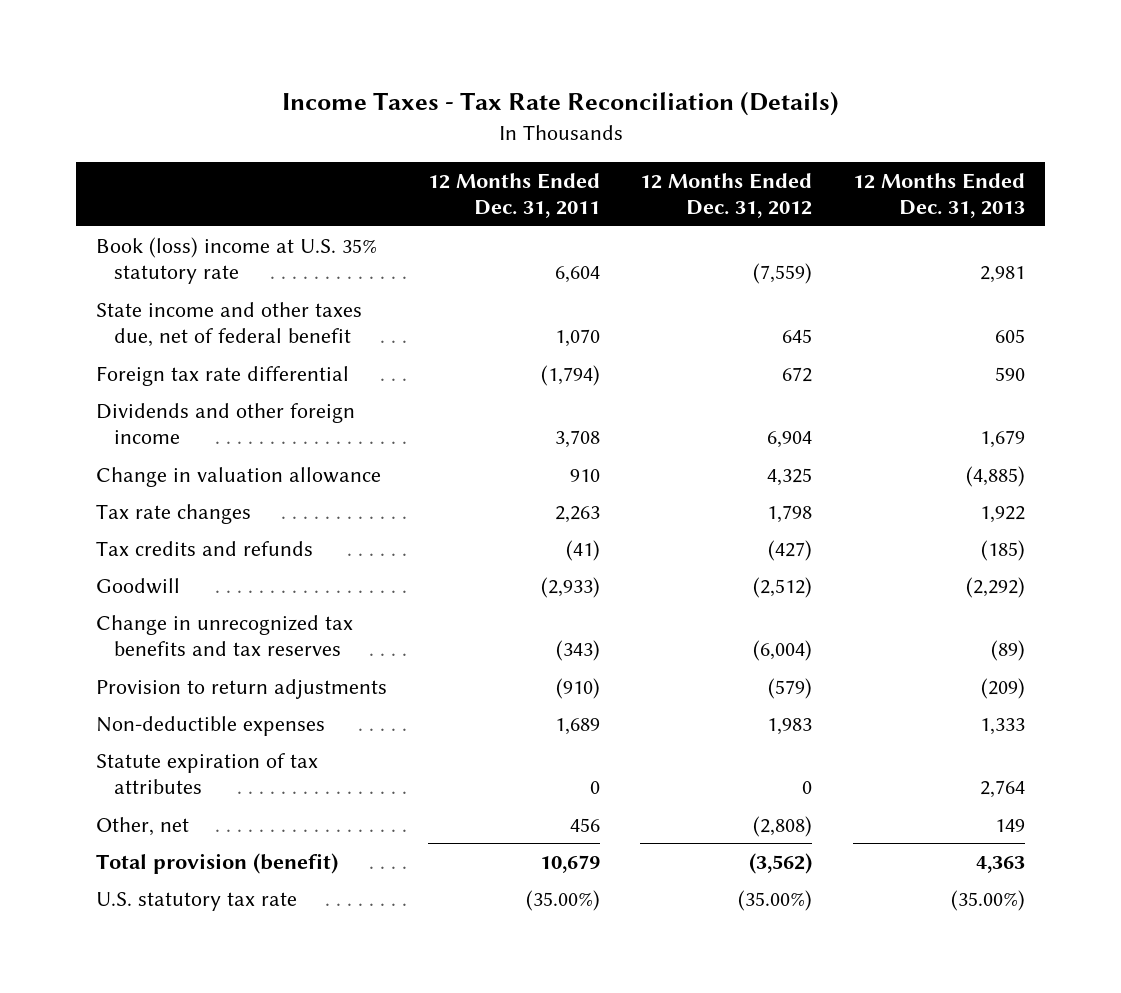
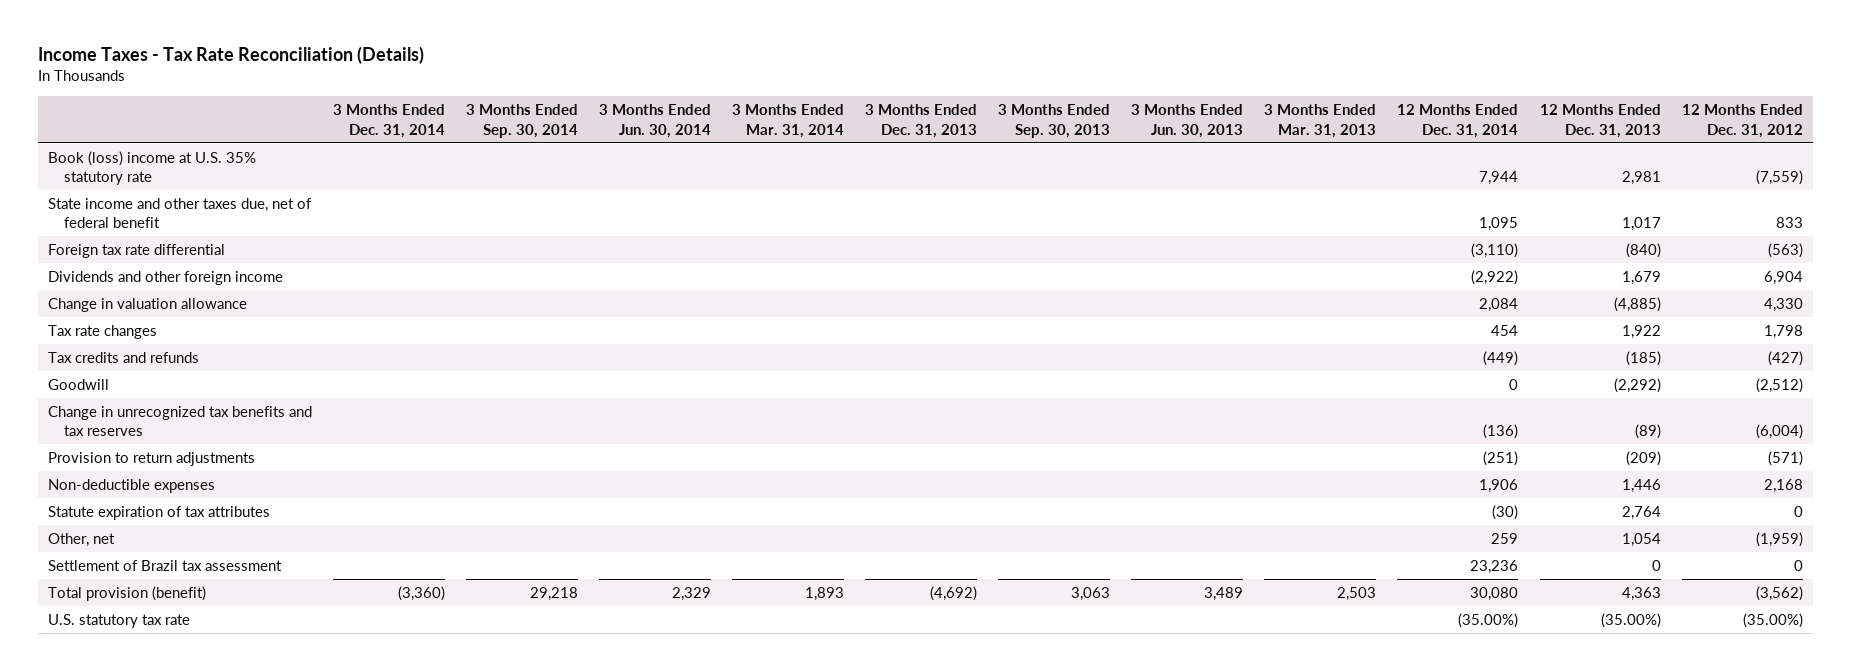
[427,173,600,219] 12 Months Ended Dec. 31, 2011 -> none
none -> [333,104,446,138] 3 Months Ended Dec. 31, 2014
none -> [466,104,579,138] 3 Months Ended Sep. 30, 2014
none -> [599,104,712,138] 3 Months Ended Jun. 30, 2014
none -> [732,104,845,138] 3 Months Ended Mar. 31, 2014
none -> [865,104,978,138] 3 Months Ended Dec. 31, 2013
none -> [998,104,1111,138] 3 Months Ended Sep. 30, 2013
none -> [1131,104,1244,138] 3 Months Ended Jun. 30, 2013
none -> [1264,104,1377,138] 3 Months Ended Mar. 31, 2013
none -> [1397,104,1519,138] 12 Months Ended Dec. 31, 2014
[782,329,813,344] 645 -> [1775,217,1803,229] 833
[995,329,1026,344] 605 -> [1621,217,1661,232] 1,017
[782,366,813,382] 672 -> [1767,242,1803,258] (563)
[995,366,1026,381] 590 -> [1625,242,1661,258] (840)
[767,467,813,486] 4,325 -> [1763,297,1803,312] 4,330
[768,677,813,699] (579) -> [1767,450,1803,466] (571)
[767,717,813,735] 1,983 -> [1763,478,1803,493] 2,168
[980,717,1026,735] 1,333 -> [1621,478,1661,493] 1,446
[753,815,813,837] (2,808) -> [1755,531,1803,547] (1,959)
[995,818,1026,832] 149 -> [1621,532,1661,547] 1,054
none -> [48,559,283,571] Settlement of Brazil tax assessment

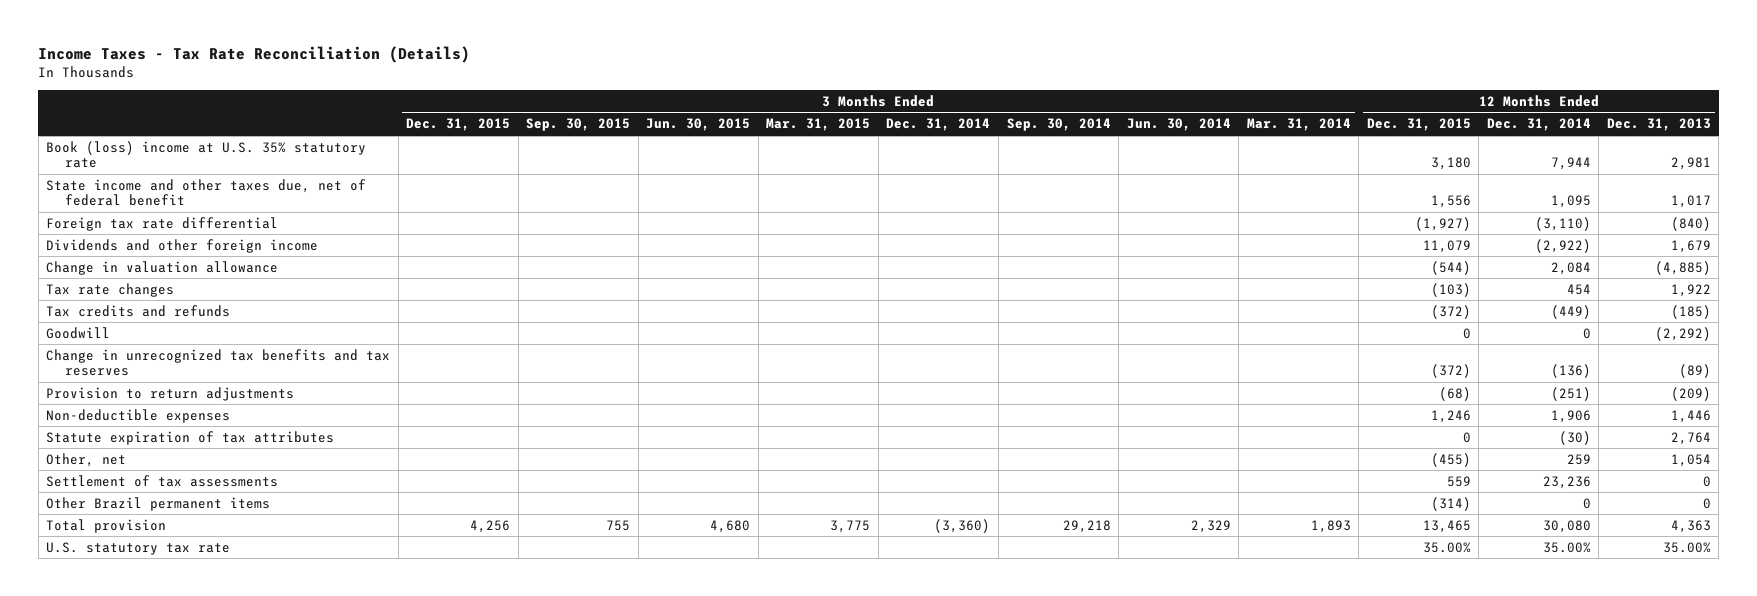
[865,104,978,138] 3 Months Ended Dec. 31, 2013 -> none
[998,104,1111,138] 3 Months Ended Sep. 30, 2013 -> none
[1131,104,1244,138] 3 Months Ended Jun. 30, 2013 -> none
[1264,104,1377,138] 3 Months Ended Mar. 31, 2013 -> none
[1681,104,1803,138] 12 Months Ended Dec. 31, 2012 -> none
none -> [406,118,511,132] Dec. 31, 2015
none -> [526,118,631,132] Sep. 30, 2015
none -> [646,118,751,132] Jun. 30, 2015
none -> [766,118,871,132] Mar. 31, 2015
none -> [1366,118,1471,132] Dec. 31, 2015
[48,559,283,571] Settlement of Brazil tax assessment -> [46,474,279,487] Settlement of tax assessments
none -> [46,496,271,511] Other Brazil permanent items
[48,585,207,601] Total provision (benefit) -> [46,518,167,533] Total provision
[1458,612,1519,628] (35.00%) -> [1542,541,1591,553] 35.00%
[1600,612,1661,628] (35.00%) -> [1662,541,1711,553] 35.00%

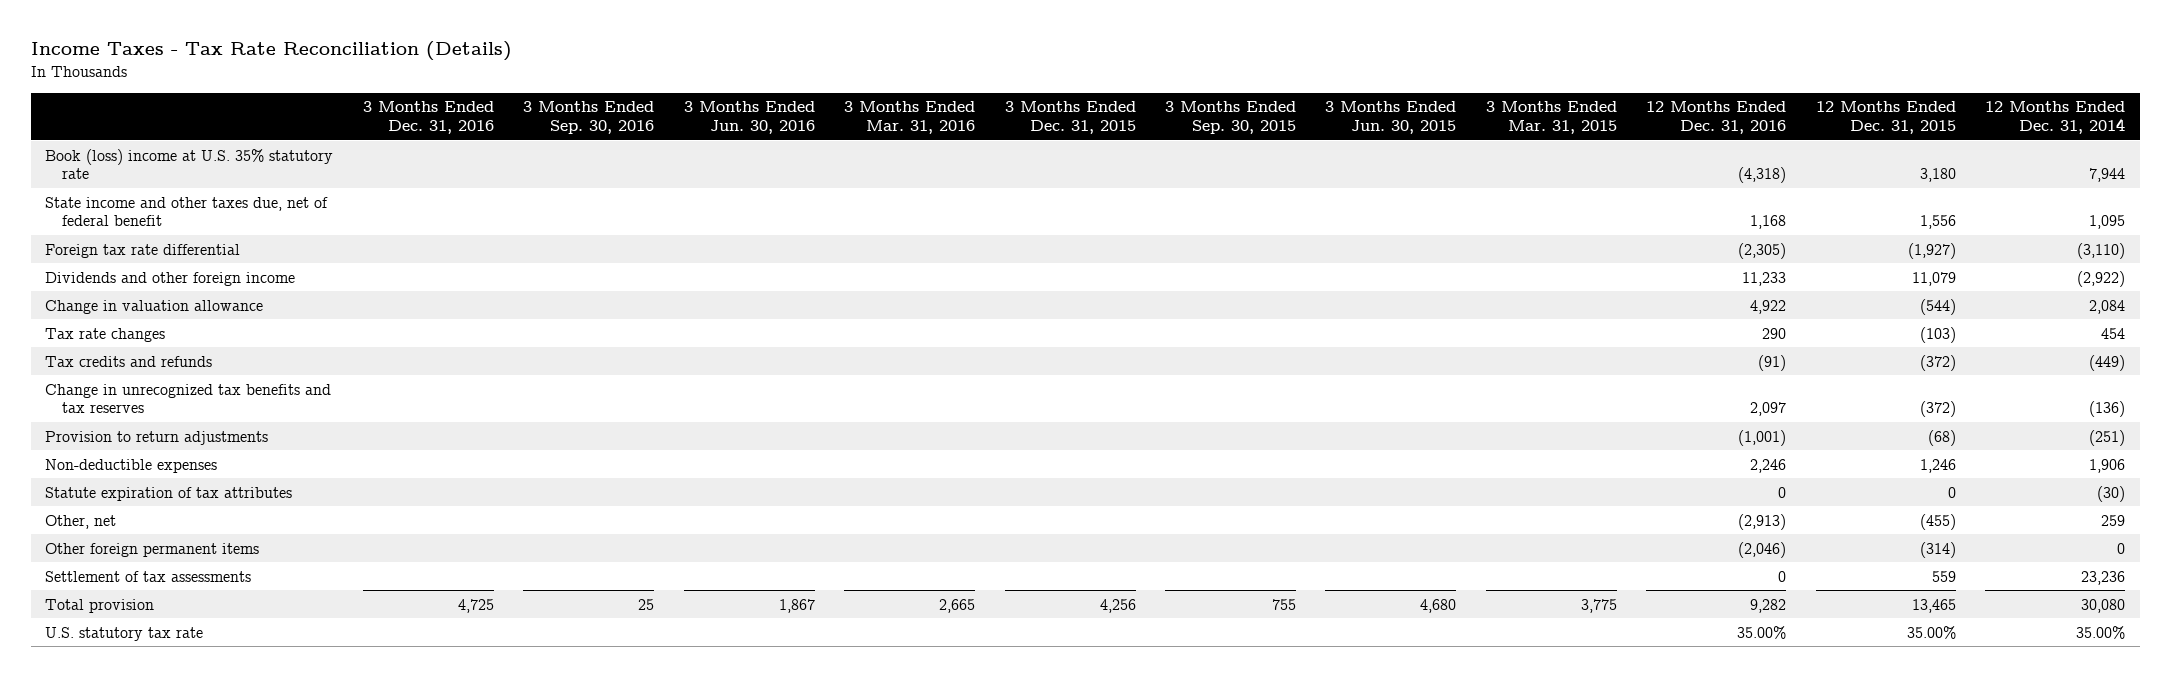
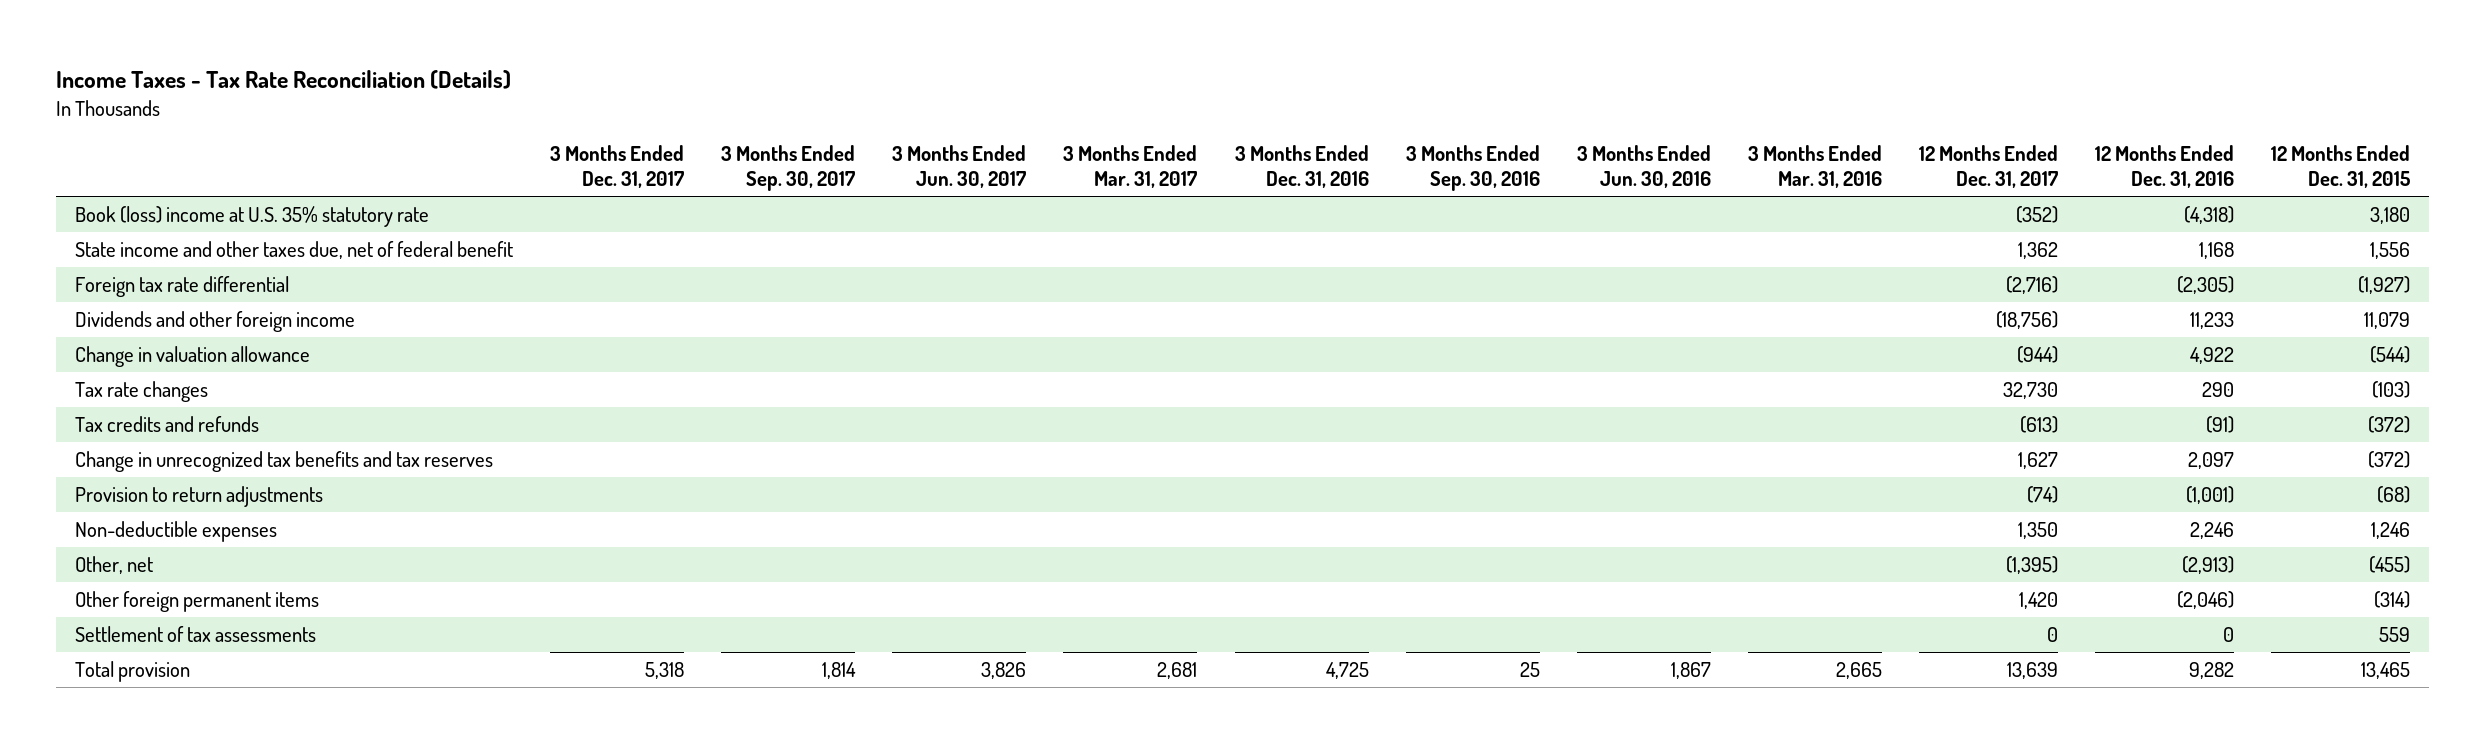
[1004,101,1136,135] 3 Months Ended Dec. 31, 2015 -> none
[1165,101,1297,135] 3 Months Ended Sep. 30, 2015 -> none
[1325,101,1457,135] 3 Months Ended Jun. 30, 2015 -> none
[1485,101,1617,135] 3 Months Ended Mar. 31, 2015 -> none
[1985,101,2126,135] 12 Months Ended Dec. 31, 2014 -> none
none -> [550,145,685,189] 3 Months Ended Dec. 31, 2017
none -> [721,145,856,192] 3 Months Ended Sep. 30, 2017
none -> [892,145,1027,189] 3 Months Ended Jun. 30, 2017
none -> [1063,145,1198,189] 3 Months Ended Mar. 31, 2017
none -> [1919,145,2059,189] 12 Months Ended Dec. 31, 2017
[45,486,293,501] Statute expiration of tax attributes -> none
[45,626,204,641] U.S. statutory tax rate -> none

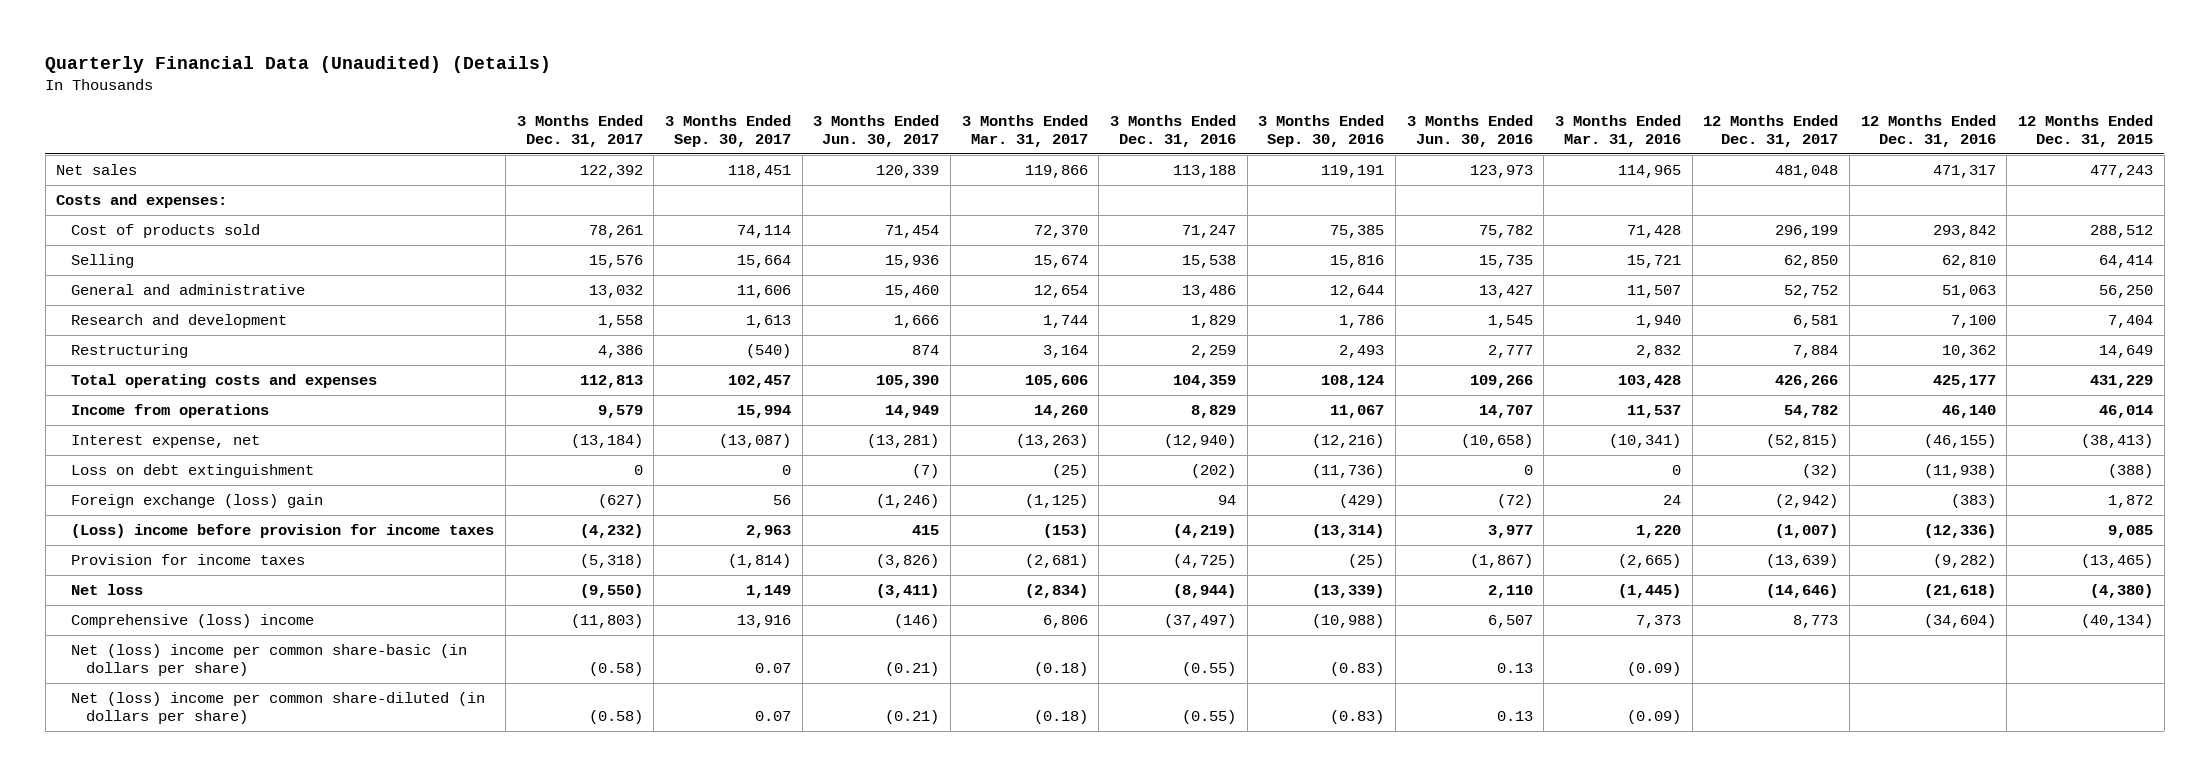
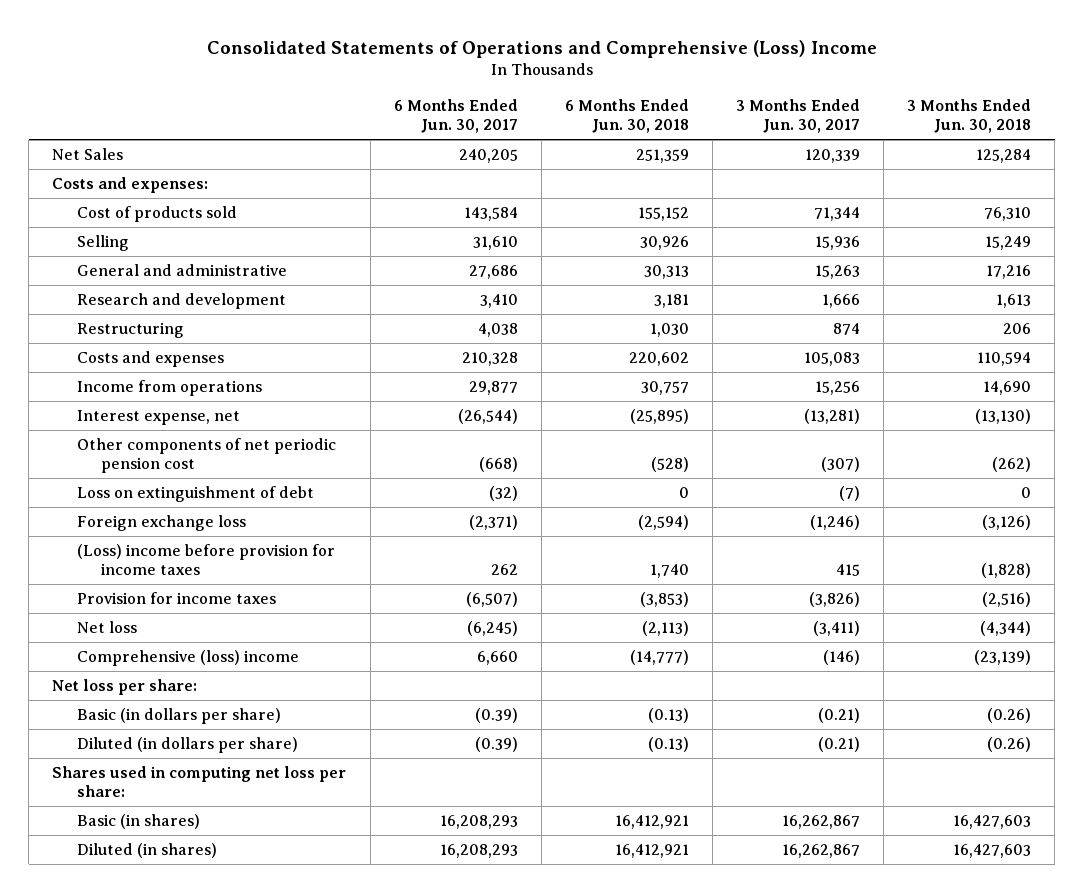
[45,56,552,74] Quarterly Financial Data (Unaudited) (Details) -> [206,39,877,58] Consolidated Statements of Operations and Comprehensive (Loss) Income
[516,114,643,147] 3 Months Ended Dec. 31, 2017 -> none
[664,114,791,147] 3 Months Ended Sep. 30, 2017 -> none
[961,114,1088,147] 3 Months Ended Mar. 31, 2017 -> none
[1110,114,1237,147] 3 Months Ended Dec. 31, 2016 -> none
[1258,114,1385,147] 3 Months Ended Sep. 30, 2016 -> none
[1406,114,1533,147] 3 Months Ended Jun. 30, 2016 -> none
[1555,114,1682,147] 3 Months Ended Mar. 31, 2016 -> none
[1703,114,1839,147] 12 Months Ended Dec. 31, 2017 -> none
[1860,114,1996,147] 12 Months Ended Dec. 31, 2016 -> none
[2018,114,2154,147] 12 Months Ended Dec. 31, 2015 -> none
none -> [393,99,518,133] 6 Months Ended Jun. 30, 2017
none -> [564,99,689,133] 6 Months Ended Jun. 30, 2018
none -> [906,99,1031,133] 3 Months Ended Jun. 30, 2018
[56,163,138,175] Net sales -> [52,148,124,161] Net Sales
[885,224,940,238] 71,454 -> [813,207,860,222] 71,344
[885,284,940,298] 15,460 -> [814,265,860,280] 15,263
[71,373,378,388] Total operating costs and expenses -> [76,351,224,368] Costs and expenses
[876,374,940,388] 105,390 -> [803,352,860,367] 105,083
[885,404,940,418] 14,949 -> [814,381,860,396] 15,256
none -> [76,438,336,473] Other components of net periodic pension cost
[71,463,315,478] Loss on debt extinguishment -> [76,486,314,503] Loss on extinguishment of debt
[71,493,324,508] Foreign exchange (loss) gain -> [76,515,246,532] Foreign exchange loss
none -> [52,679,198,696] Net loss per share:
[71,643,468,677] Net (loss) income per common share-basic (in dollars per share) -> [76,708,281,725] Basic (in dollars per share)
[71,691,486,725] Net (loss) income per common share-diluted (in dollars per share) -> [76,737,298,754] Diluted (in dollars per share)
none -> [52,766,347,797] Shares used in computing net loss per share:
none -> [76,814,200,830] Basic (in shares)
none -> [76,843,217,859] Diluted (in shares)

